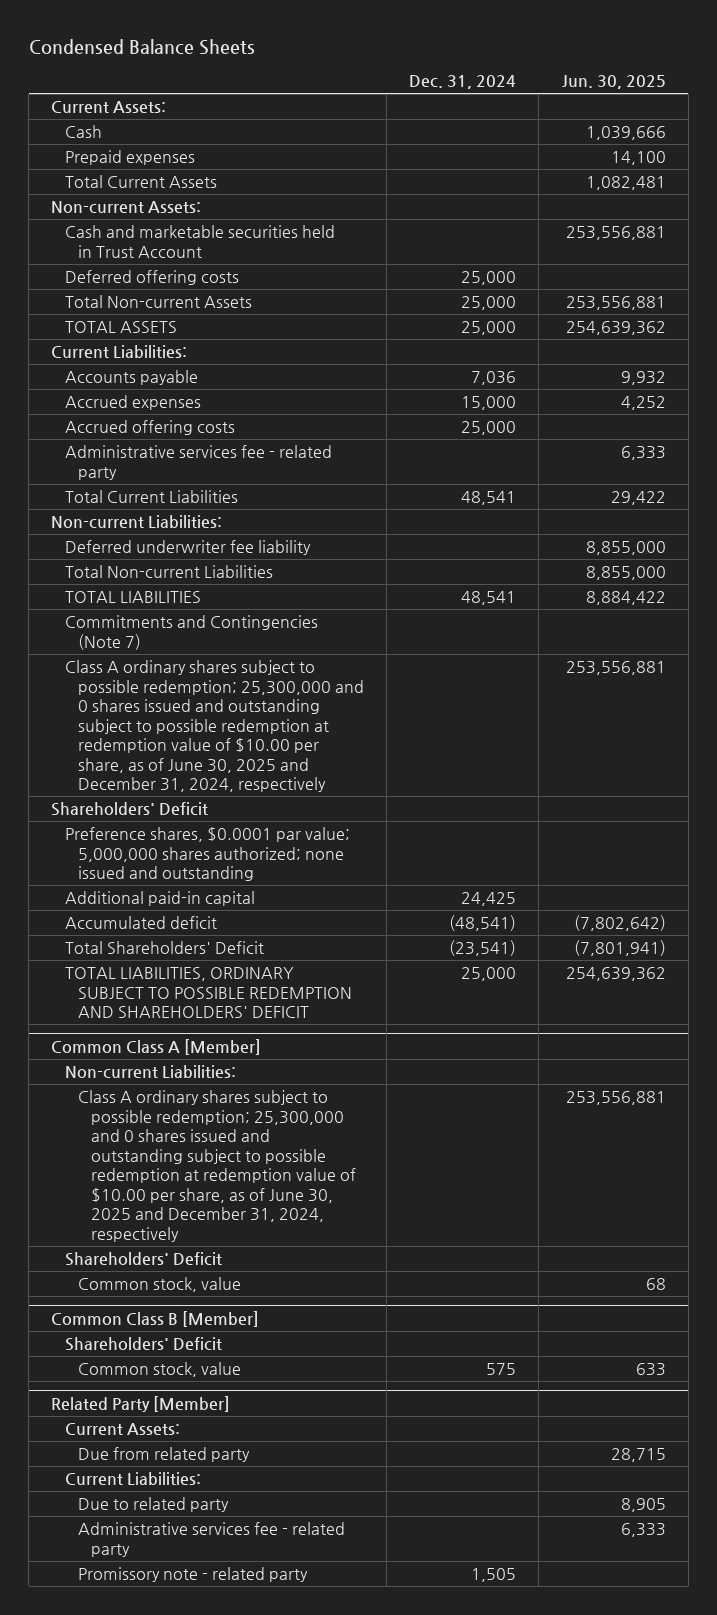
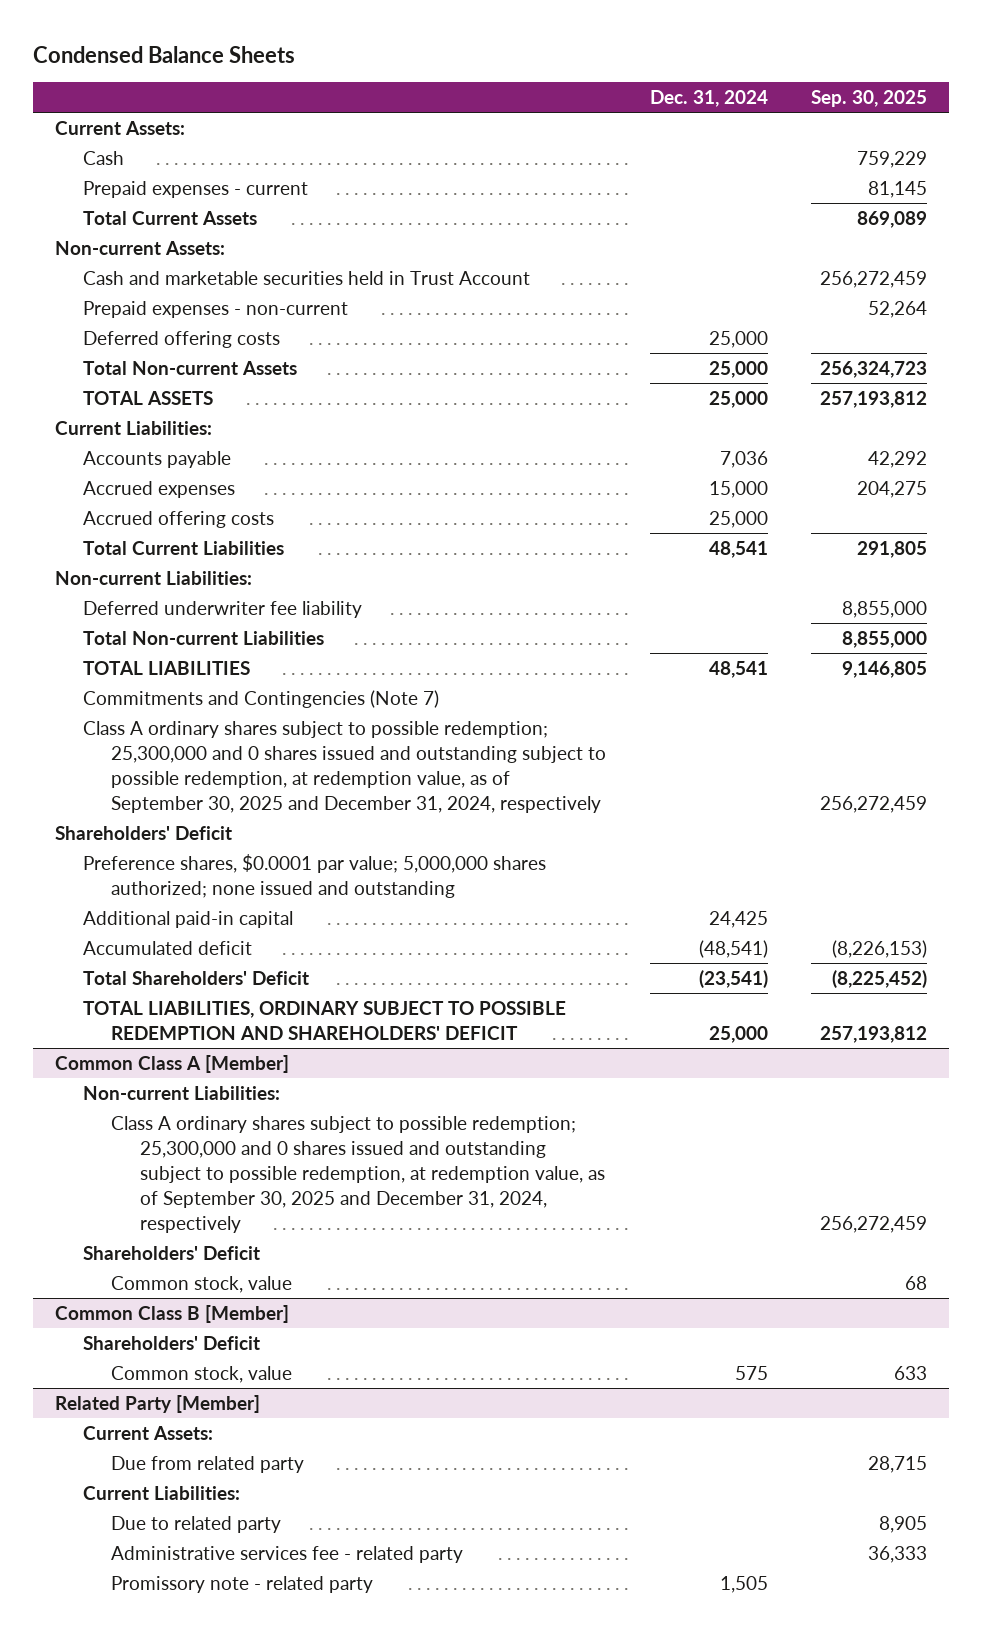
[561,75,666,90] Jun. 30, 2025 -> none
none -> [810,90,927,108] Sep. 30, 2025
[64,150,195,166] Prepaid expenses -> [83,180,309,198] Prepaid expenses - current
none -> [83,300,349,318] Prepaid expenses - non-current
[64,445,332,480] Administrative services fee - related party -> none
[64,660,364,793] Class A ordinary shares subject to possible redemption; 25,300,000 and 0 shares issued and outstanding subject to possible redemption at redemption value of $10.00 per share, as of June 30, 2025 and December 31, 2024, respectively -> [83,720,607,813] Class A ordinary shares subject to possible redemption; 25,300,000 and 0 shares issued and outstanding subject to possible redemption, at redemption value, as of September 30, 2025 and December 31, 2024, respectively
[77,1090,356,1242] Class A ordinary shares subject to possible redemption; 25,300,000 and 0 shares issued and outstanding subject to possible redemption at redemption value of $10.00 per share, as of June 30, 2025 and December 31, 2024, respectively -> [111,1115,605,1233] Class A ordinary shares subject to possible redemption; 25,300,000 and 0 shares issued and outstanding subject to possible redemption, at redemption value, as of September 30, 2025 and December 31, 2024, respectively

